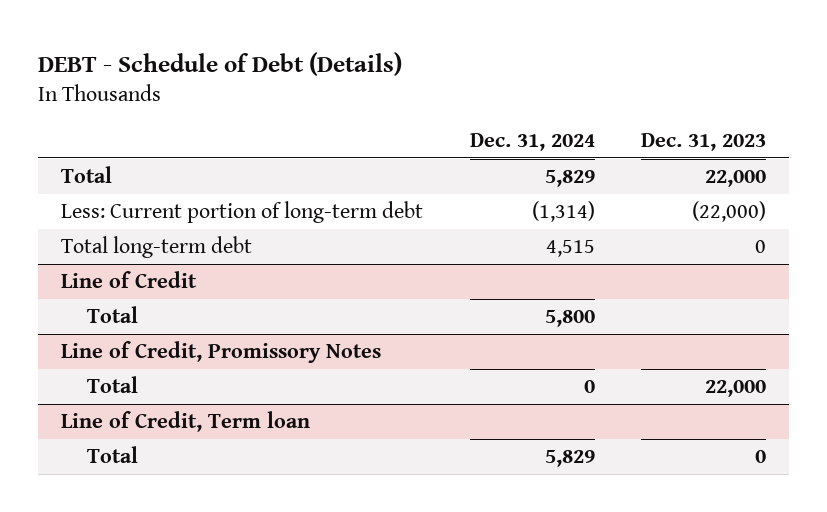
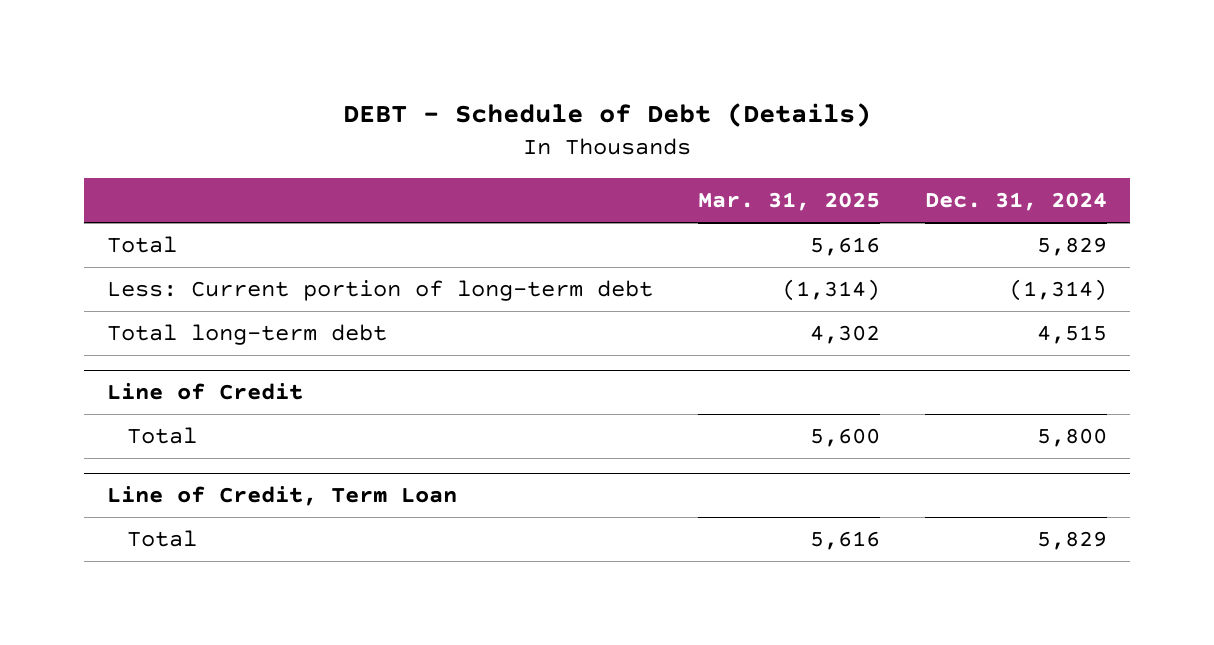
[641,132,767,151] Dec. 31, 2023 -> none
none -> [697,192,880,212] Mar. 31, 2025
[61,341,382,364] Line of Credit, Promissory Notes -> none
[87,376,139,394] Total -> none
[61,411,311,433] Line of Credit, Term loan -> [106,486,457,507] Line of Credit, Term Loan

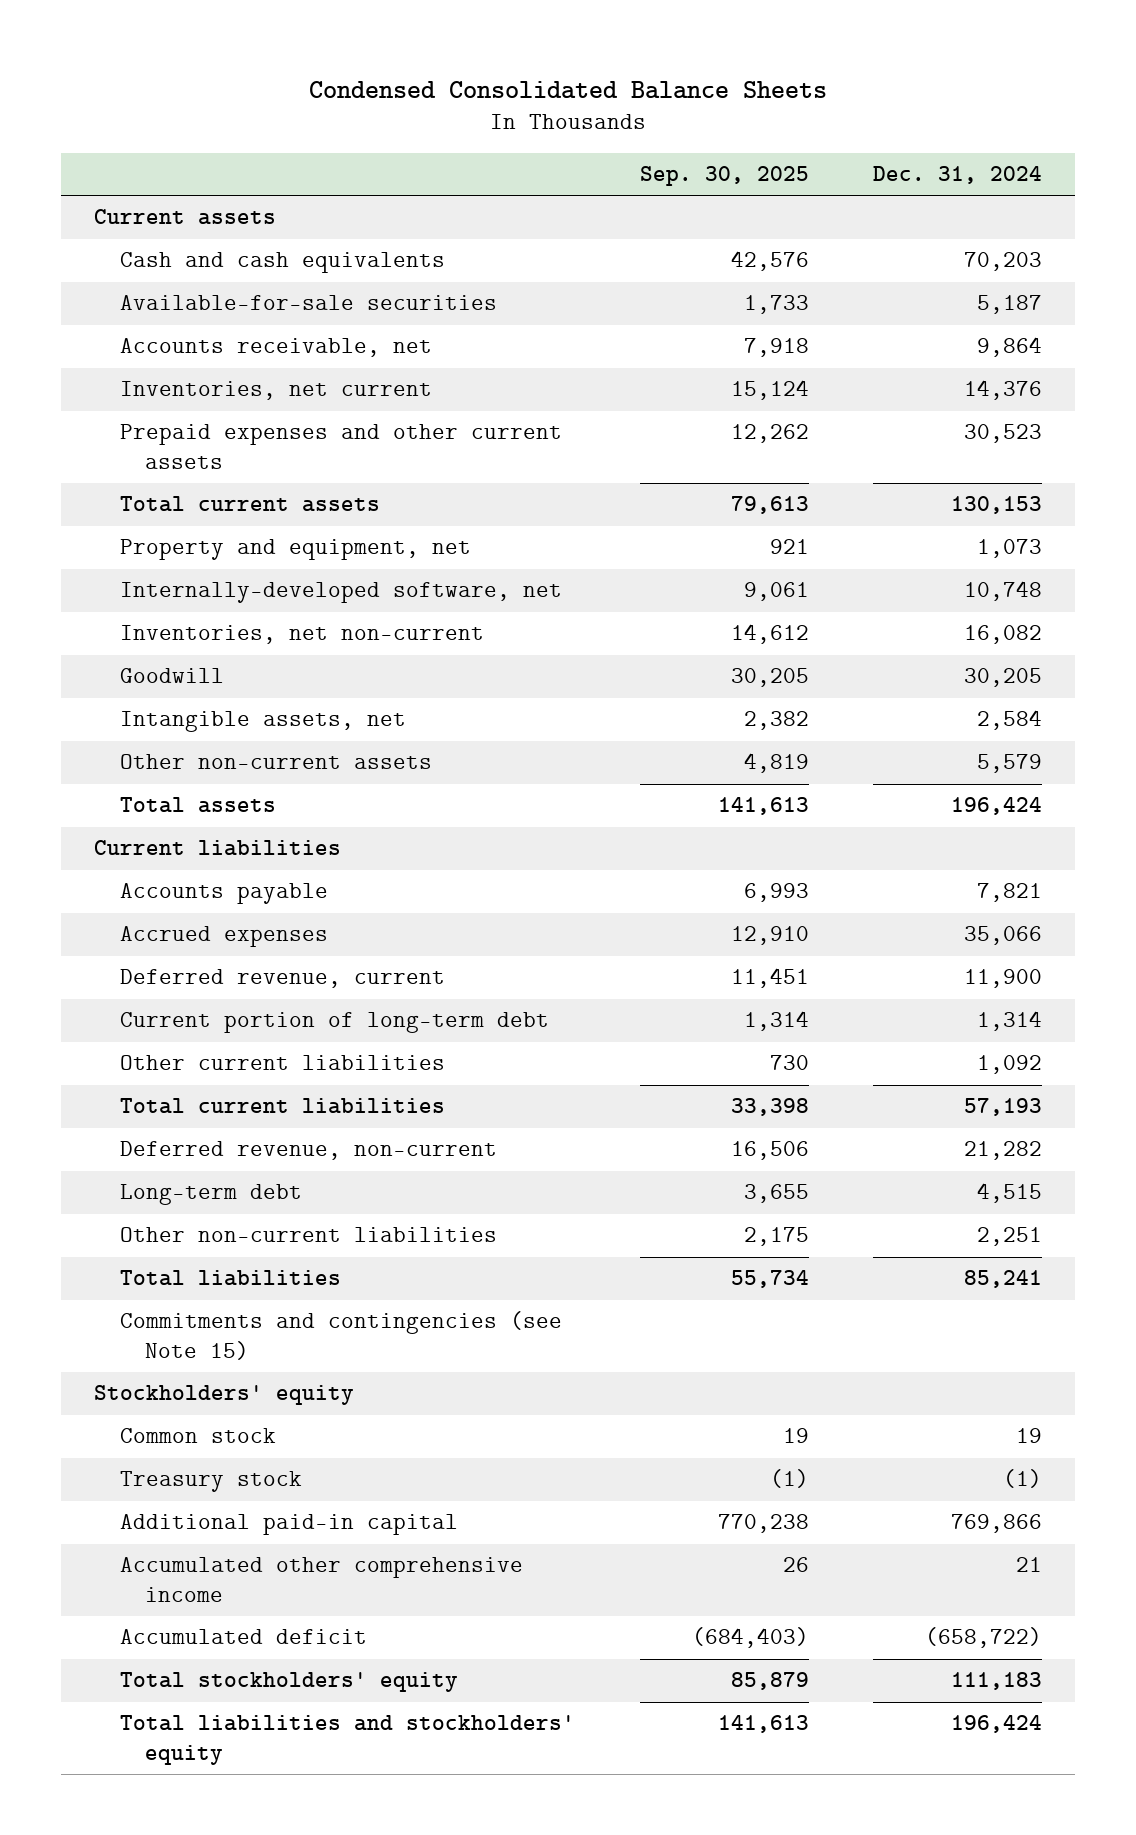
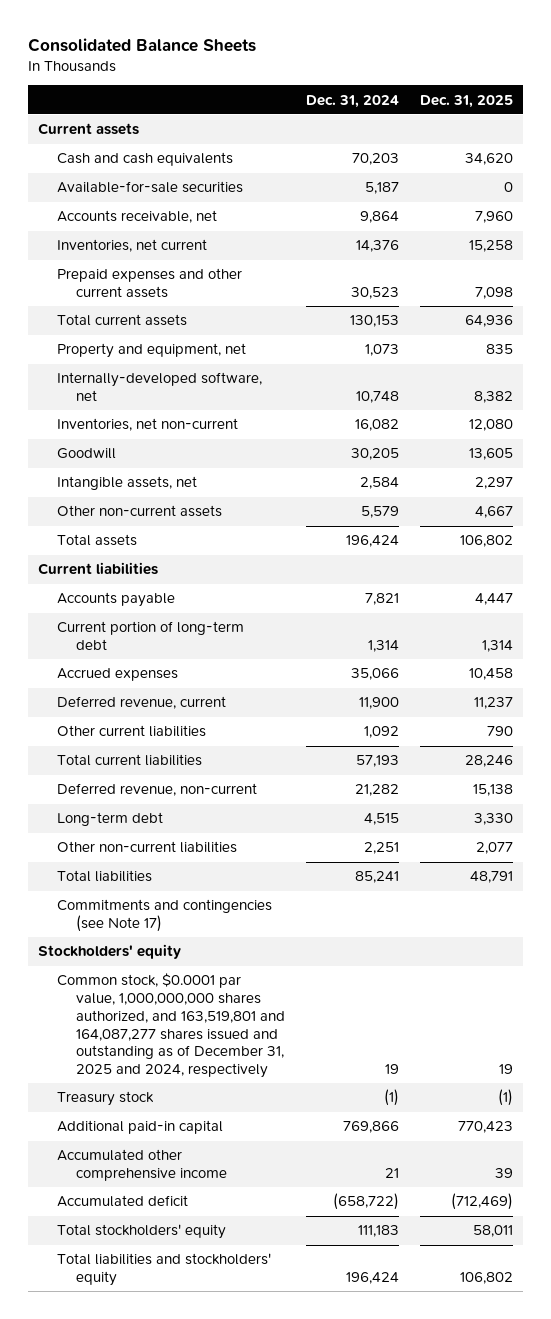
[309,80,828,99] Condensed Consolidated Balance Sheets -> [27,37,256,52] Consolidated Balance Sheets
[639,166,809,187] Sep. 30, 2025 -> none
none -> [419,94,513,108] Dec. 31, 2025
[119,1012,549,1034] Current portion of long-term debt -> [56,621,244,651] Current portion of long-term debt
[119,1311,562,1361] Commitments and contingencies (see Note 15) -> [56,899,272,933] Commitments and contingencies (see Note 17)
[119,1428,276,1444] Common stock -> [56,973,285,1079] Common stock, $0.0001 par value, 1,000,000,000 shares authorized, and 163,519,801 and 164,087,277 shares issued and outstanding as of December 31, 2025 and 2024, respectively

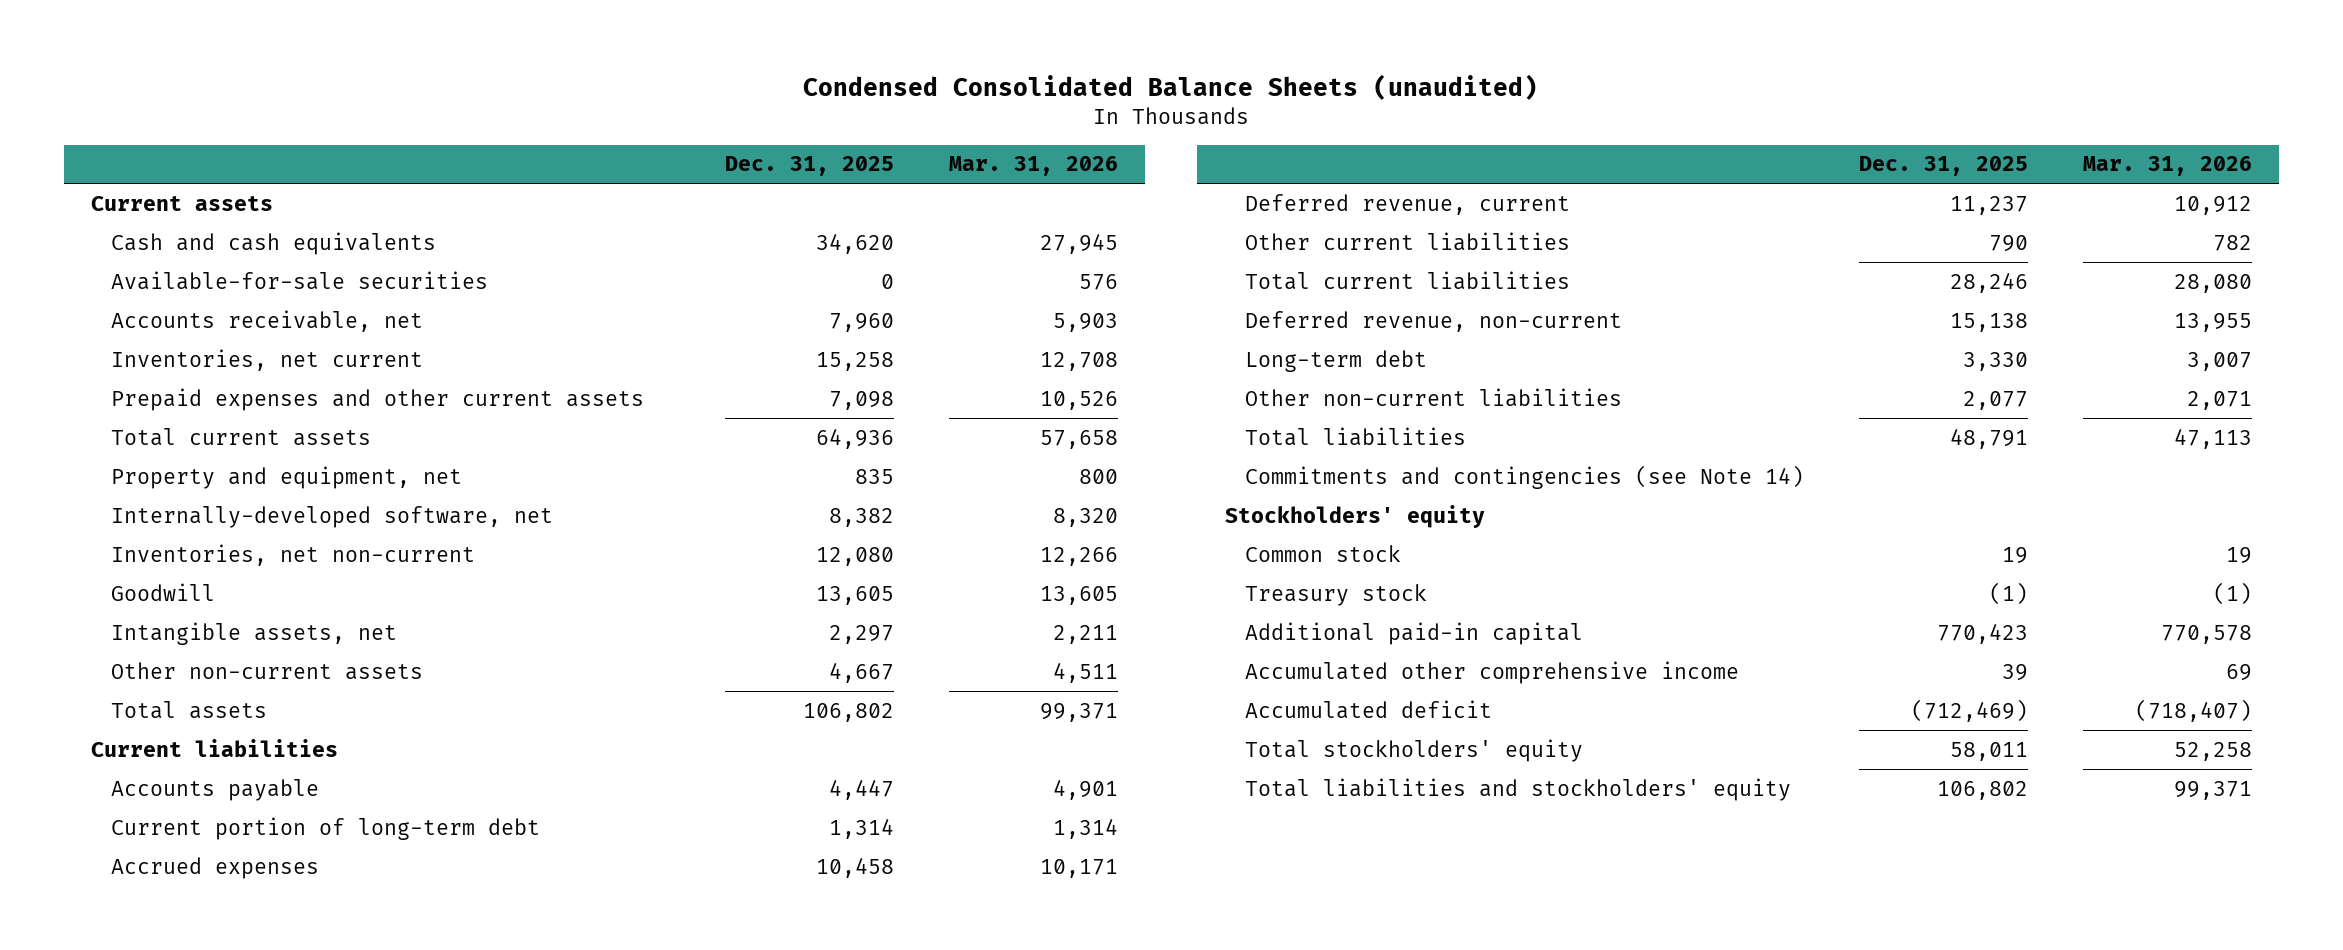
[27,37,256,52] Consolidated Balance Sheets -> [803,73,1539,100] Condensed Consolidated Balance Sheets (unaudited)
[305,94,399,108] Dec. 31, 2024 -> none
none -> [948,156,1118,177] Mar. 31, 2026
[56,899,272,933] Commitments and contingencies (see Note 17) -> [1244,464,1804,489] Commitments and contingencies (see Note 14)
[56,973,285,1079] Common stock, $0.0001 par value, 1,000,000,000 shares authorized, and 163,519,801 and 164,087,277 shares issued and outstanding as of December 31, 2025 and 2024, respectively -> [1244,544,1401,562] Common stock

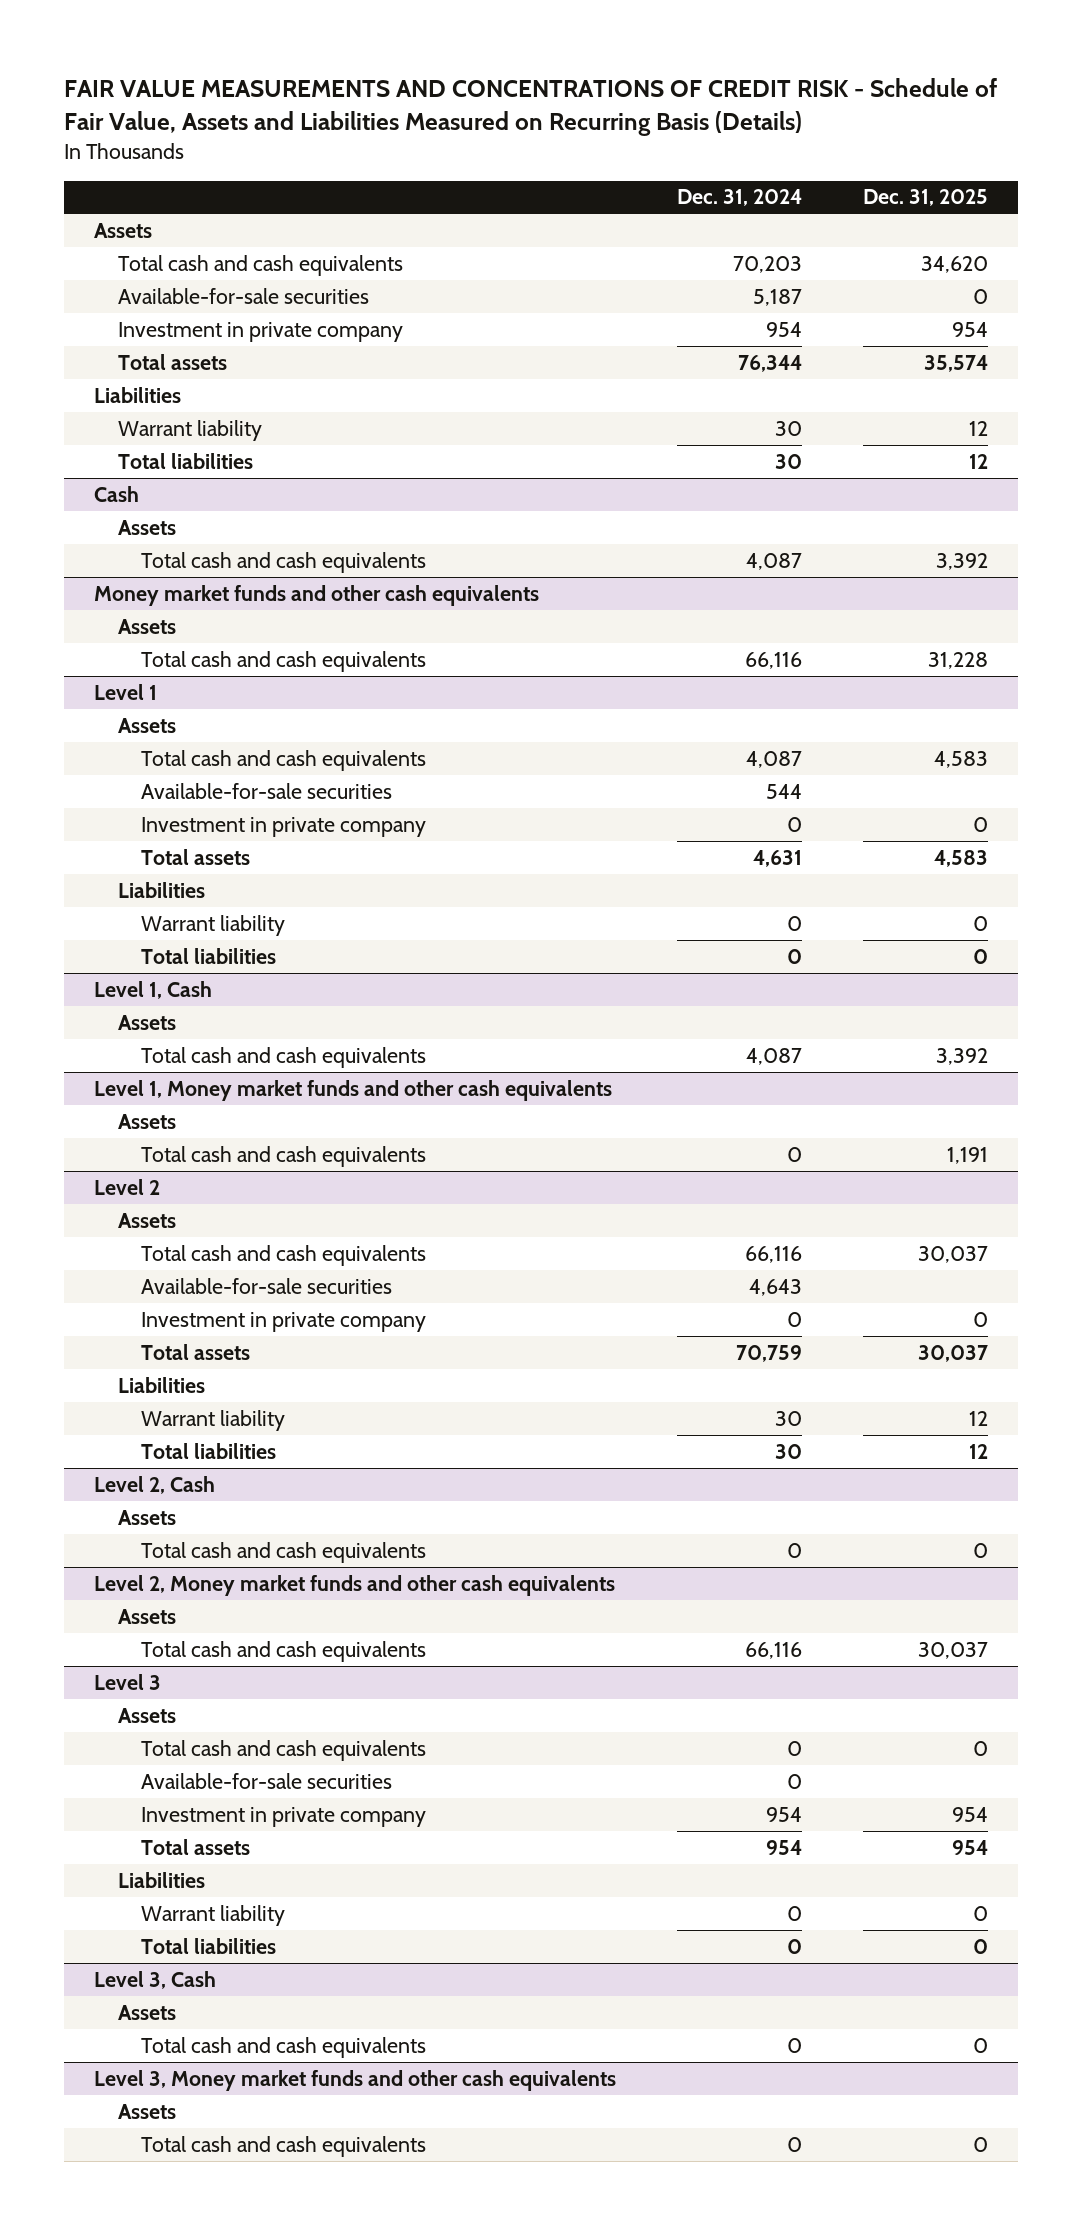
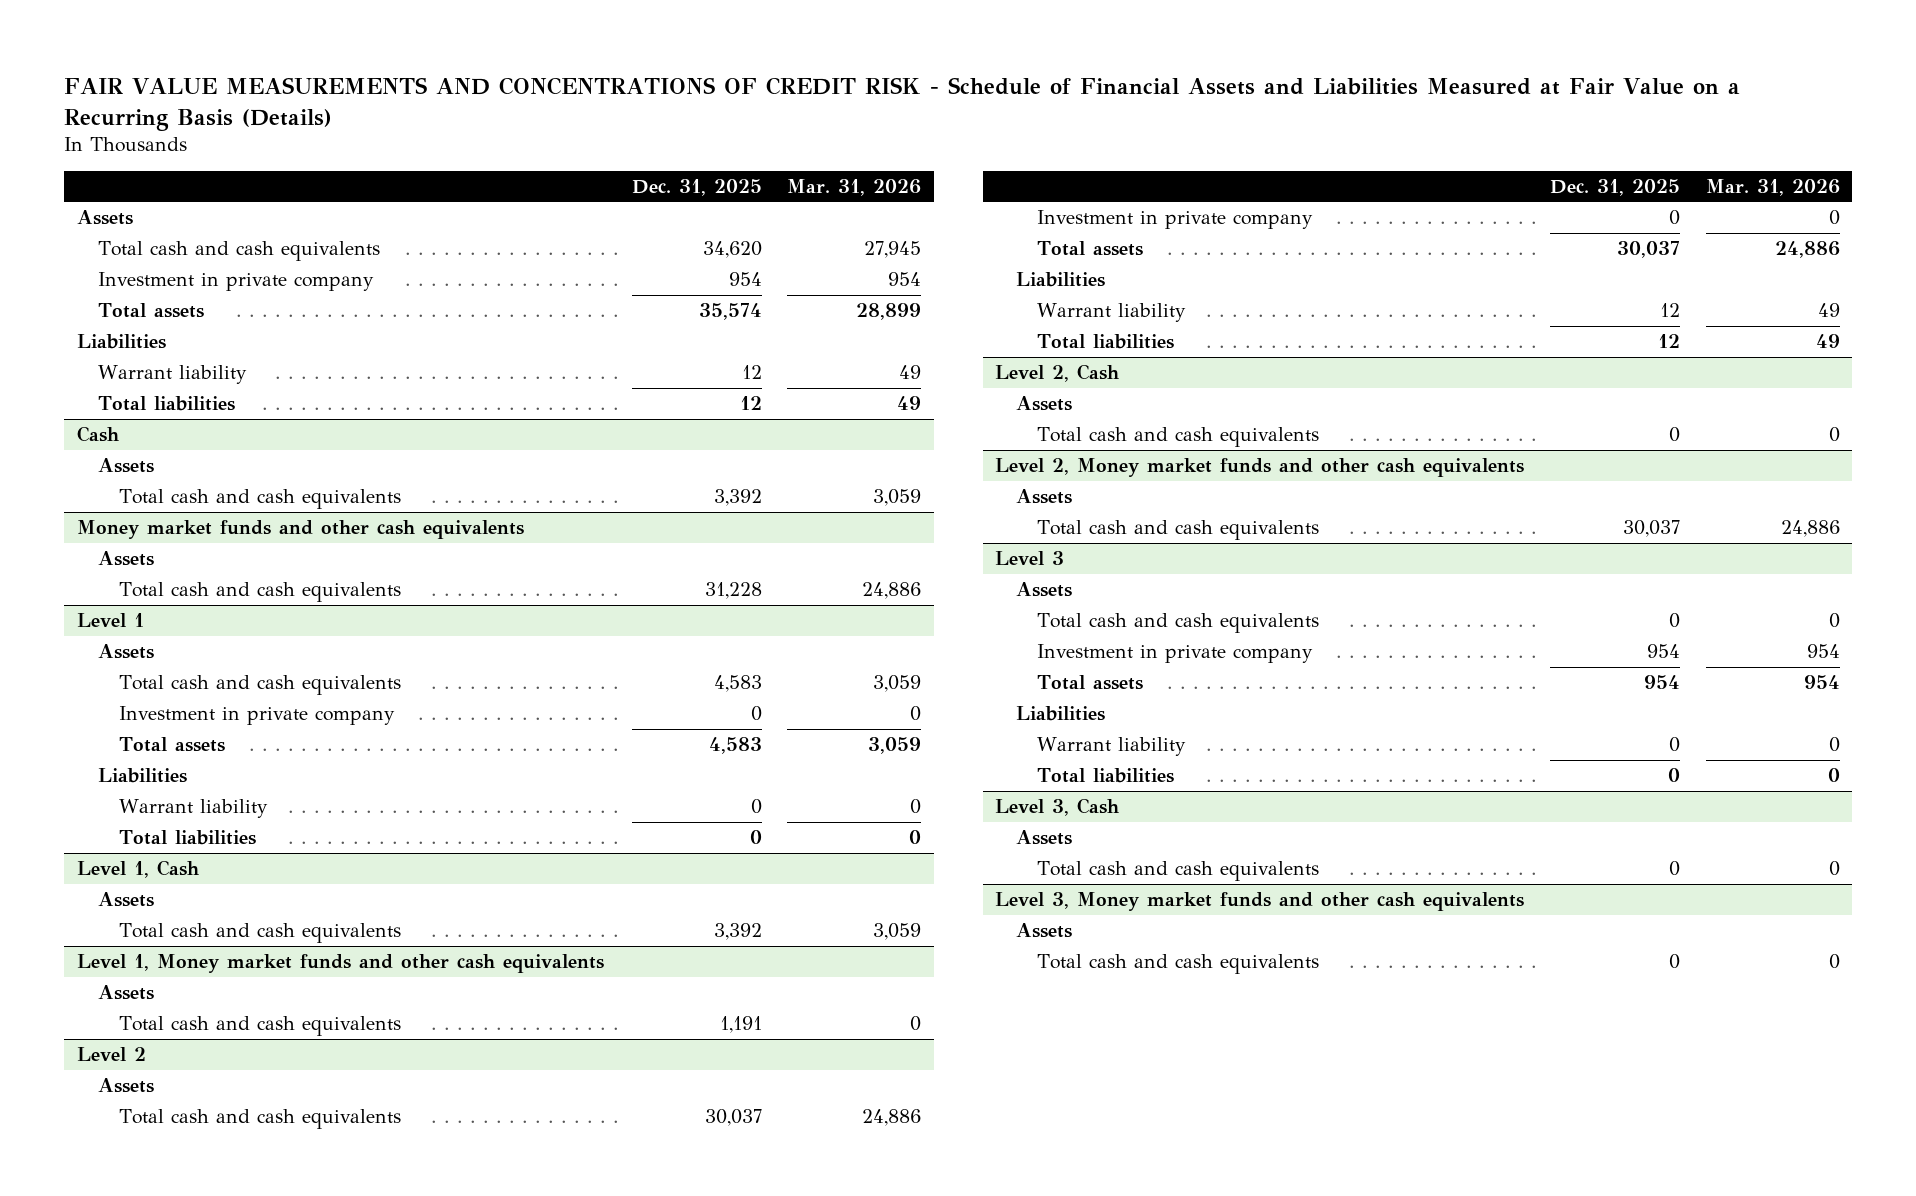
[64,78,998,137] FAIR VALUE MEASUREMENTS AND CONCENTRATIONS OF CREDIT RISK - Schedule of Fair Value, Assets and Liabilities Measured on Recurring Basis (Details) -> [64,77,1741,131] FAIR VALUE MEASUREMENTS AND CONCENTRATIONS OF CREDIT RISK - Schedule of Financial Assets and Liabilities Measured at Fair Value on a Recurring Basis (Details)
[676,189,802,207] Dec. 31, 2024 -> none
none -> [787,178,922,196] Mar. 31, 2026
[117,287,369,304] Available-for-sale securities -> none
[140,782,392,799] Available-for-sale securities -> none
[140,1277,392,1294] Available-for-sale securities -> none
[140,1772,392,1789] Available-for-sale securities -> none

